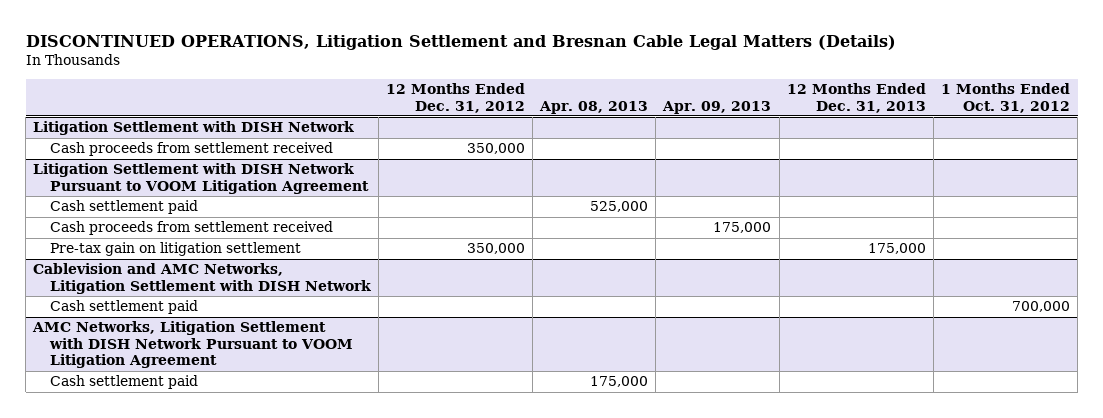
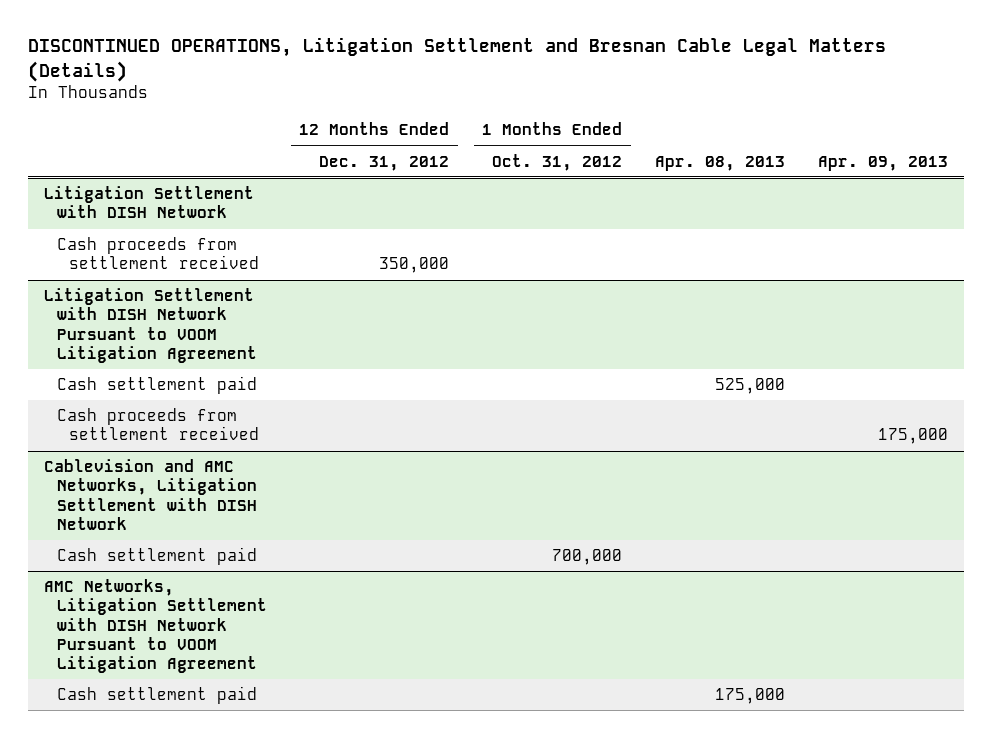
[786,83,926,113] 12 Months Ended Dec. 31, 2013 -> none
[49,242,301,257] Pre-tax gain on litigation settlement -> none

